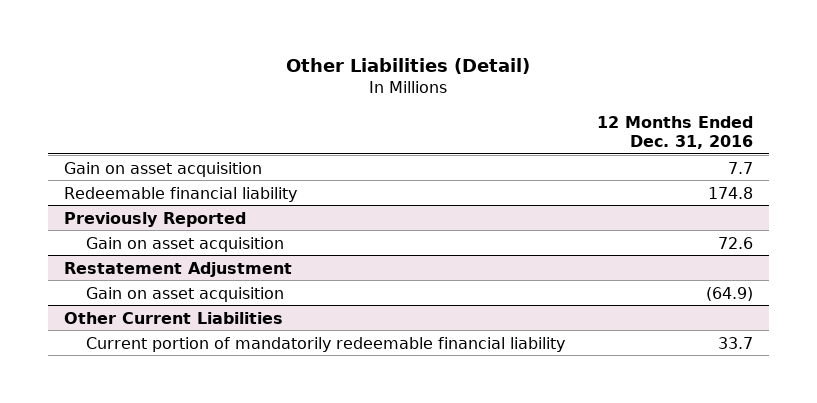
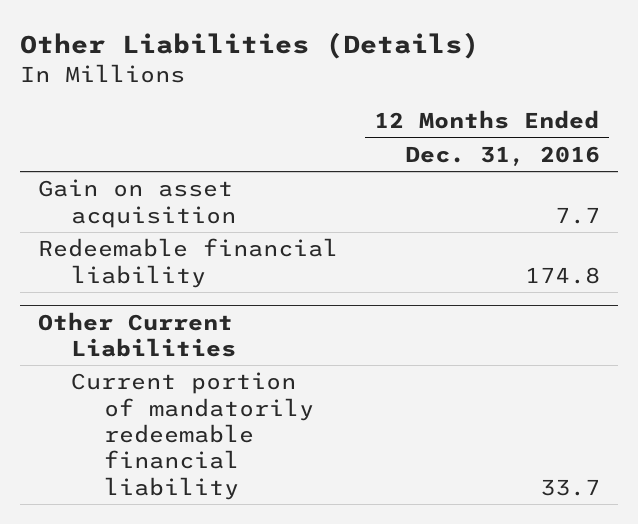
[286,58,531,75] Other Liabilities (Detail) -> [19,32,479,60] Other Liabilities (Details)
[63,211,246,227] Previously Reported -> none
[85,236,284,252] Gain on asset acquisition -> none
[63,261,292,277] Restatement Adjustment -> none
[85,286,284,302] Gain on asset acquisition -> none

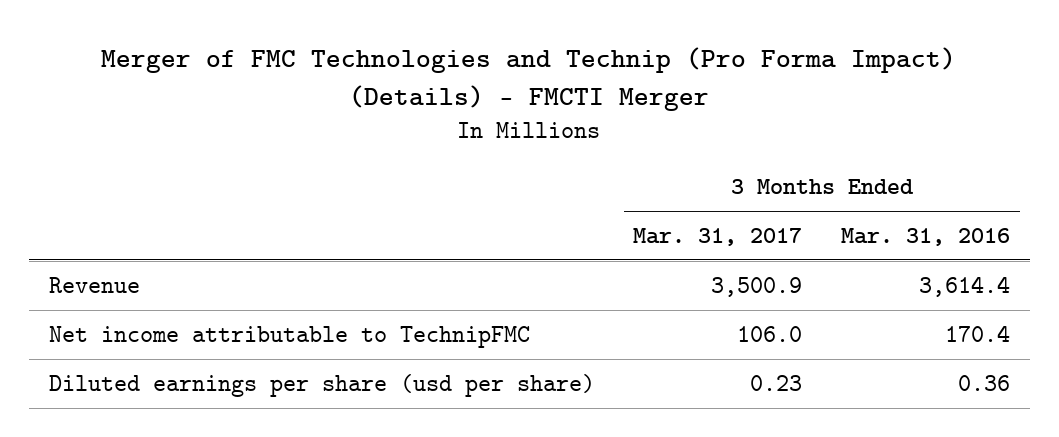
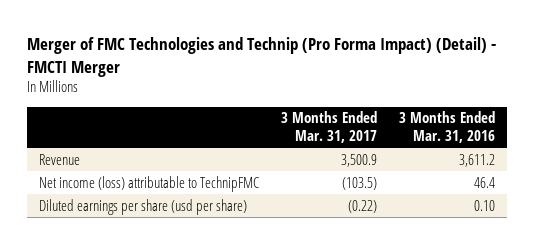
[101,47,957,112] Merger of FMC Technologies and Technip (Pro Forma Impact) (Details) - FMCTI Merger -> [27,36,497,77] Merger of FMC Technologies and Technip (Pro Forma Impact) (Detail) - FMCTI Merger
[919,275,1011,297] 3,614.4 -> [459,153,496,167] 3,611.2
[48,325,530,348] Net income attributable to TechnipFMC -> [38,175,259,192] Net income (loss) attributable to TechnipFMC
[737,325,803,342] 106.0 -> [341,176,377,190] (103.5)
[945,324,1011,342] 170.4 -> [474,176,496,188] 46.4
[750,374,803,391] 0.23 -> [347,199,377,213] (0.22)
[958,374,1011,391] 0.36 -> [474,199,496,211] 0.10

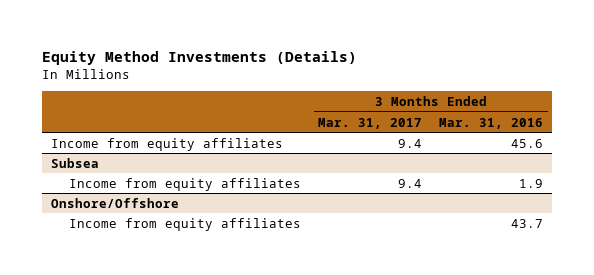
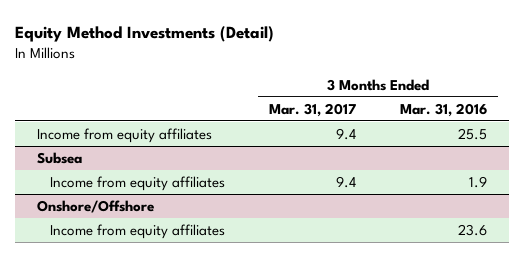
[42,50,358,65] Equity Method Investments (Details) -> [14,25,274,42] Equity Method Investments (Detail)
[511,138,544,148] 45.6 -> [458,127,488,140] 25.5
[511,218,544,228] 43.7 -> [458,223,488,236] 23.6

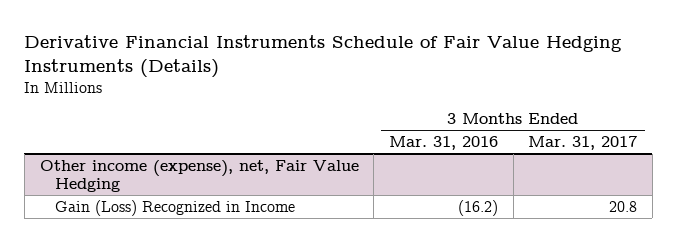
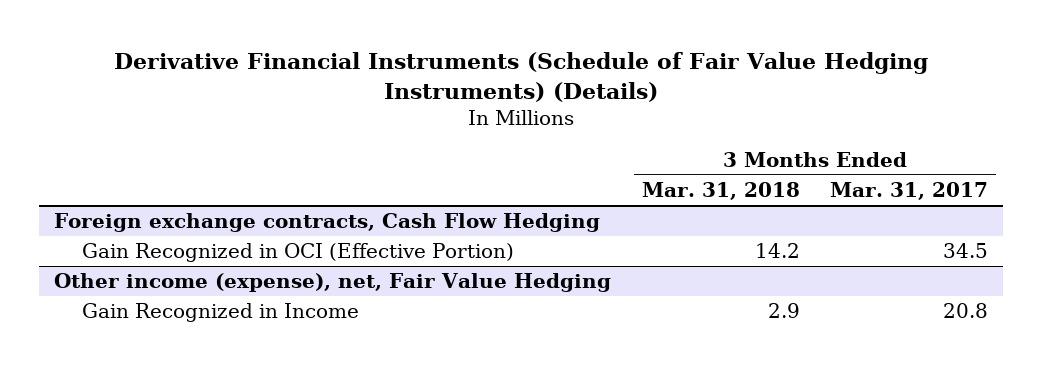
[24,35,623,78] Derivative Financial Instruments Schedule of Fair Value Hedging Instruments (Details) -> [114,52,929,103] Derivative Financial Instruments (Schedule of Fair Value Hedging Instruments) (Details)
[388,136,498,151] Mar. 31, 2016 -> none
none -> [641,182,800,201] Mar. 31, 2018
none -> [54,213,601,233] Foreign exchange contracts, Cash Flow Hedging
none -> [82,243,515,263] Gain Recognized in OCI (Effective Portion)
[54,199,295,216] Gain (Loss) Recognized in Income -> [82,303,360,323] Gain Recognized in Income

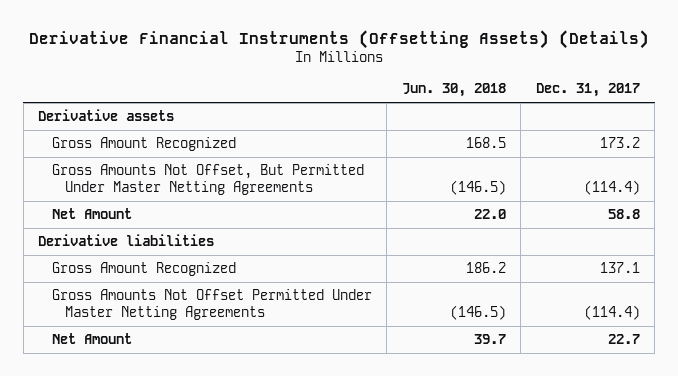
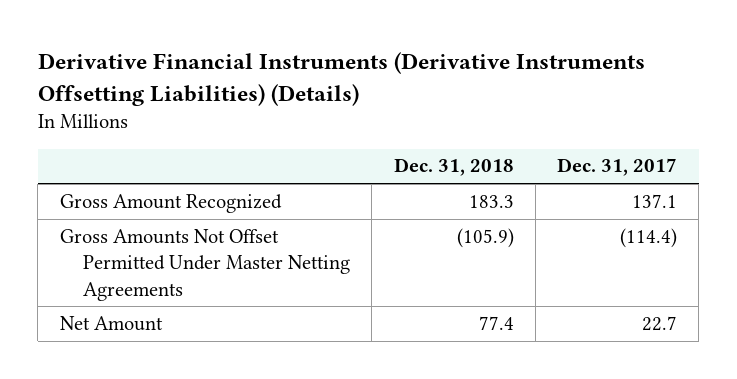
[28,30,649,50] Derivative Financial Instruments (Offsetting Assets) (Details) -> [37,52,645,106] Derivative Financial Instruments (Derivative Instruments Offsetting Liabilities) (Details)
[401,83,506,98] Jun. 30, 2018 -> none
none -> [393,158,514,177] Dec. 31, 2018
[38,109,175,122] Derivative assets -> none
[51,137,236,152] Gross Amount Recognized -> none
[51,164,364,195] Gross Amounts Not Offset, But Permitted Under Master Netting Agreements -> none
[51,208,132,220] Net Amount -> none
[38,234,215,247] Derivative liabilities -> none

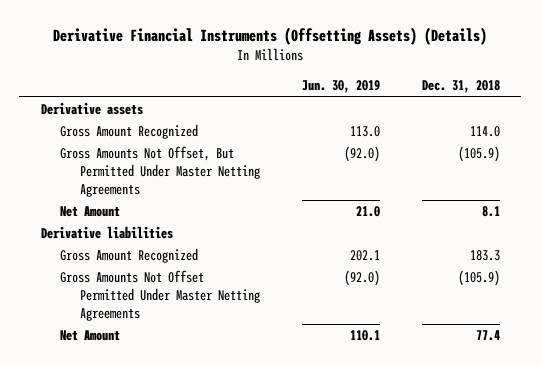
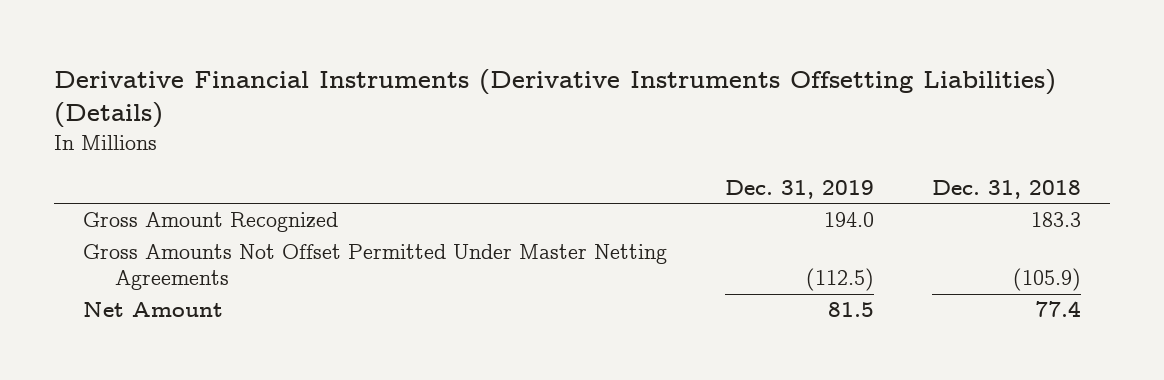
[53,27,488,46] Derivative Financial Instruments (Offsetting Assets) (Details) -> [54,68,1057,129] Derivative Financial Instruments (Derivative Instruments Offsetting Liabilities) (Details)
[301,80,380,94] Jun. 30, 2019 -> none
none -> [725,180,875,200] Dec. 31, 2019
[40,102,143,116] Derivative assets -> none
[60,124,199,140] Gross Amount Recognized -> none
[60,146,260,197] Gross Amounts Not Offset, But Permitted Under Master Netting Agreements -> none
[60,206,121,218] Net Amount -> none
[40,226,173,240] Derivative liabilities -> none

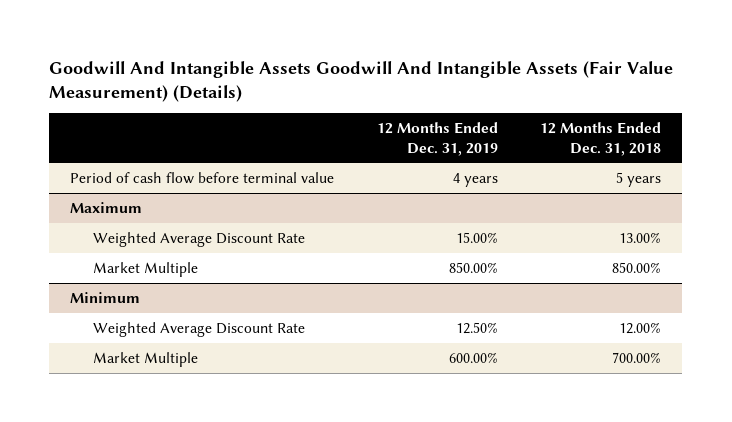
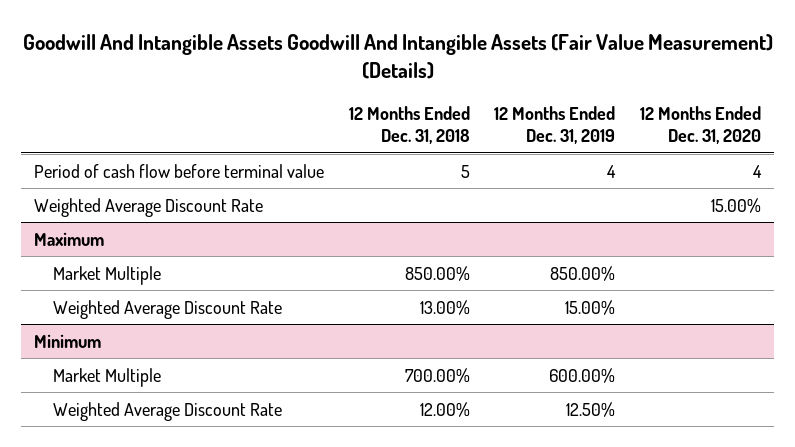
none -> [640,105,762,145] 12 Months Ended Dec. 31, 2020
[452,172,498,187] 4 years -> [607,164,617,178] 4
[616,171,662,187] 5 years -> [460,164,470,178] 5
none -> [33,197,263,217] Weighted Average Discount Rate
[93,231,306,247] Weighted Average Discount Rate -> [52,299,282,319] Weighted Average Discount Rate
[93,321,306,337] Weighted Average Discount Rate -> [52,401,282,421] Weighted Average Discount Rate

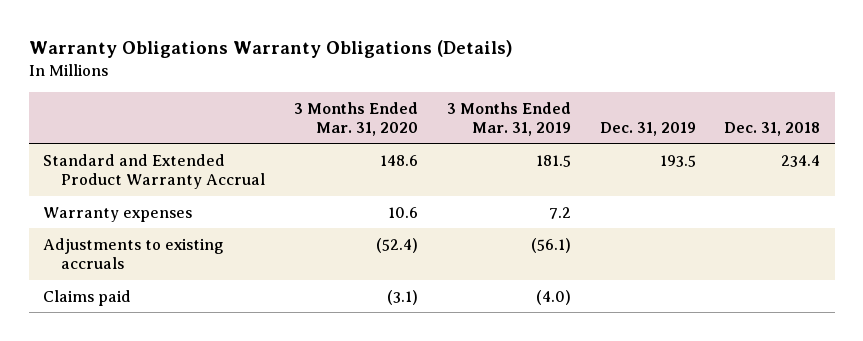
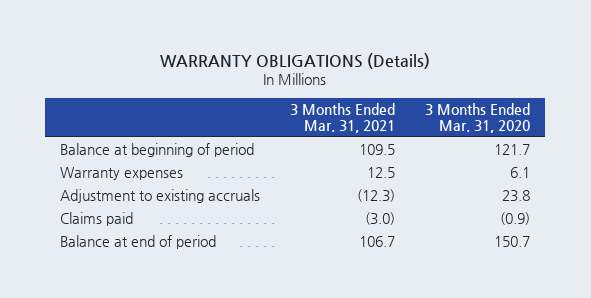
[28,39,513,58] Warranty Obligations Warranty Obligations (Details) -> [160,53,431,70] WARRANTY OBLIGATIONS (Details)
[446,101,571,136] 3 Months Ended Mar. 31, 2019 -> none
[599,121,696,136] Dec. 31, 2019 -> none
[724,121,821,136] Dec. 31, 2018 -> none
none -> [290,102,396,133] 3 Months Ended Mar. 31, 2021
[42,153,266,190] Standard and Extended Product Warranty Accrual -> none
none -> [60,143,255,158] Balance at beginning of period
[388,206,419,218] 10.6 -> [510,167,531,179] 6.1
[42,237,224,270] Adjustments to existing accruals -> [60,189,261,204] Adjustment to existing accruals
[376,237,419,253] (52.4) -> [502,190,531,203] 23.8
[387,289,419,305] (3.1) -> [500,212,531,226] (0.9)
none -> [60,235,217,250] Balance at end of period

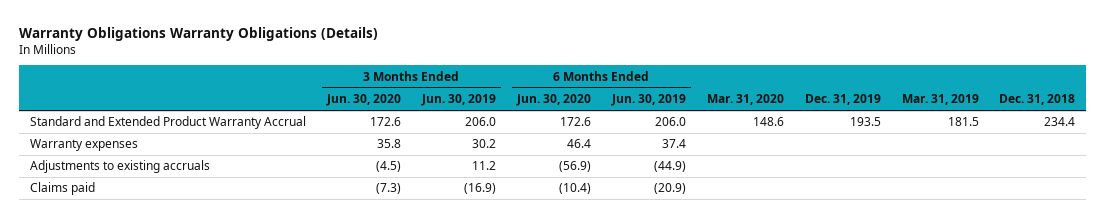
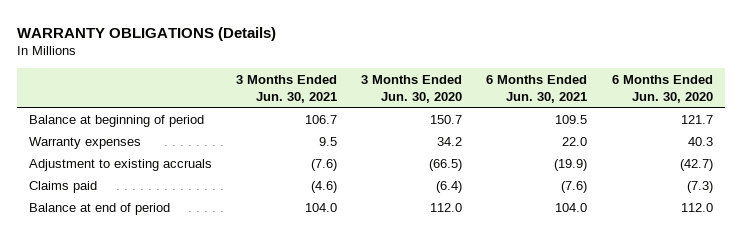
[19,26,379,41] Warranty Obligations Warranty Obligations (Details) -> [17,26,277,41] WARRANTY OBLIGATIONS (Details)
[420,94,496,107] Jun. 30, 2019 -> none
[610,94,686,107] Jun. 30, 2019 -> none
[706,94,784,106] Mar. 31, 2020 -> none
[804,94,881,106] Dec. 31, 2019 -> none
[901,94,979,106] Mar. 31, 2019 -> none
[999,94,1076,106] Dec. 31, 2018 -> none
none -> [236,74,338,103] 3 Months Ended Jun. 30, 2021
none -> [486,74,588,103] 6 Months Ended Jun. 30, 2021
[29,116,306,130] Standard and Extended Product Warranty Accrual -> none
none -> [29,114,205,127] Balance at beginning of period
[376,139,401,149] 35.8 -> [437,136,463,146] 34.2
[566,139,591,149] 46.4 -> [687,136,713,146] 40.3
[29,160,210,174] Adjustments to existing accruals -> [29,158,213,171] Adjustment to existing accruals
[375,161,401,173] (4.5) -> [429,158,463,171] (66.5)
[558,161,591,173] (56.9) -> [679,158,713,171] (42.7)
[375,183,401,195] (7.3) -> [436,180,463,193] (6.4)
[558,183,591,195] (10.4) -> [686,180,713,193] (7.3)
none -> [29,202,171,215] Balance at end of period

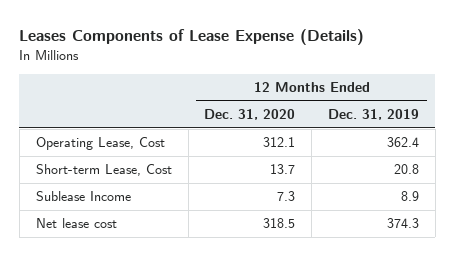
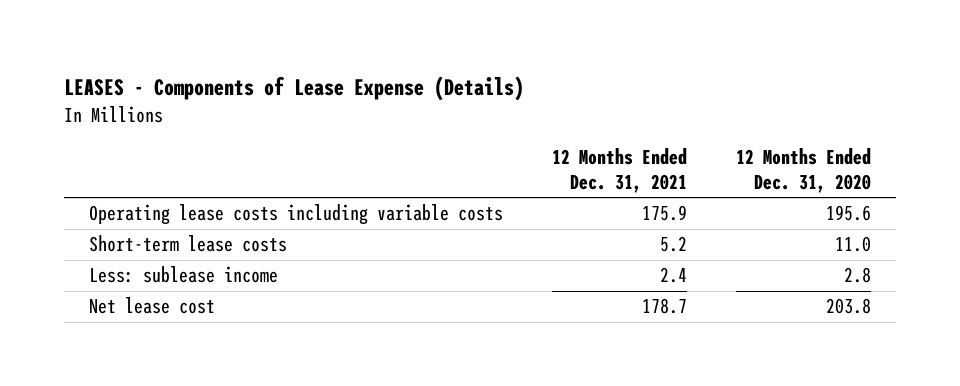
[19,28,365,45] Leases Components of Lease Expense (Details) -> [64,76,525,102] LEASES - Components of Lease Expense (Details)
[328,108,420,120] Dec. 31, 2019 -> none
none -> [552,147,688,193] 12 Months Ended Dec. 31, 2021
[35,137,165,151] Operating Lease, Cost -> [88,204,503,226] Operating lease costs including variable costs
[263,137,296,148] 312.1 -> [826,205,872,222] 195.6
[35,164,172,177] Short-term Lease, Cost -> [88,235,287,253] Short-term lease costs
[270,164,296,175] 13.7 -> [835,236,872,253] 11.0
[35,191,131,202] Sublease Income -> [88,266,278,284] Less: sublease income
[277,191,296,202] 7.3 -> [844,267,872,284] 2.8
[263,218,296,229] 318.5 -> [826,298,872,315] 203.8

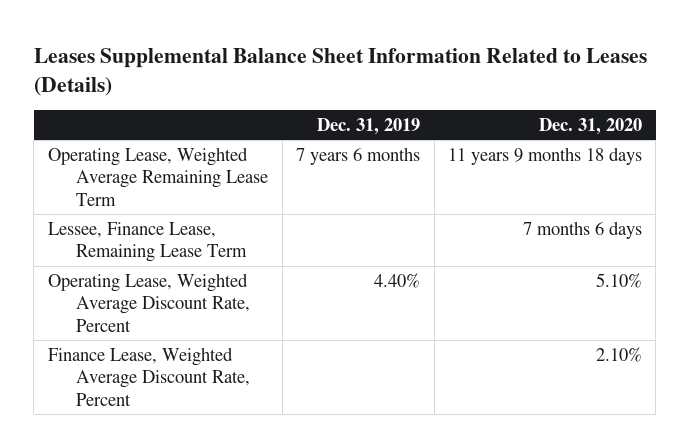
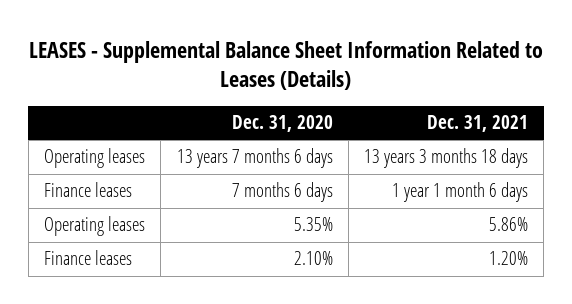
[33,47,647,96] Leases Supplemental Balance Sheet Information Related to Leases (Details) -> [29,40,544,90] LEASES - Supplemental Balance Sheet Information Related to Leases (Details)
[317,118,421,136] Dec. 31, 2019 -> none
none -> [427,115,529,133] Dec. 31, 2021
[47,146,269,206] Operating Lease, Weighted Average Remaining Lease Term -> none
[47,272,251,332] Operating Lease, Weighted Average Discount Rate, Percent -> none
none -> [44,148,146,169] Operating leases
[47,221,248,263] Lessee, Finance Lease, Remaining Lease Term -> [44,182,133,198] Finance leases
none -> [44,216,146,237] Operating leases
[47,346,251,406] Finance Lease, Weighted Average Discount Rate, Percent -> [44,250,133,266] Finance leases

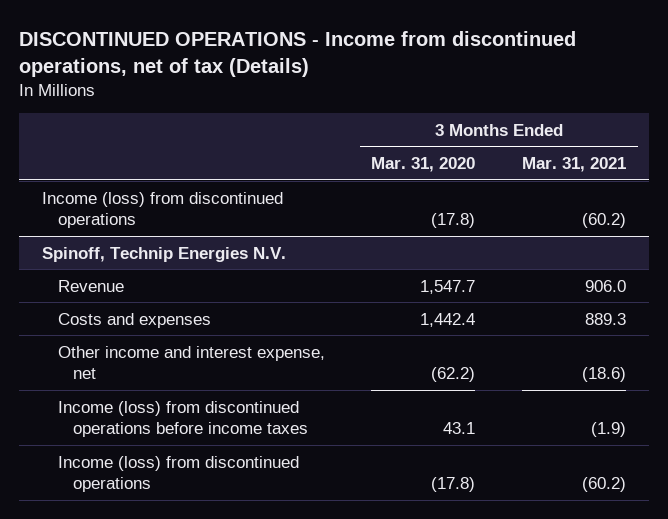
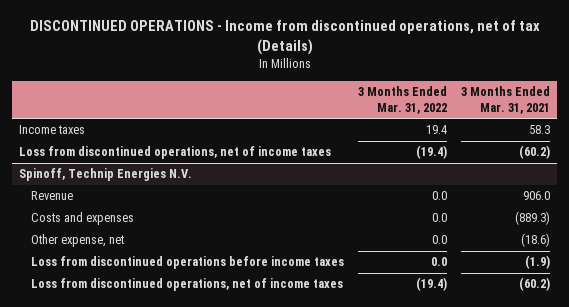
[371,157,476,173] Mar. 31, 2020 -> none
none -> [358,85,448,115] 3 Months Ended Mar. 31, 2022
none -> [18,125,85,135] Income taxes
[42,191,284,229] Income (loss) from discontinued operations -> [18,146,331,160] Loss from discontinued operations, net of income taxes
[584,312,626,325] 889.3 -> [515,211,551,226] (889.3)
[57,345,325,380] Other income and interest expense, net -> [30,234,124,248] Other expense, net
[57,400,308,438] Income (loss) from discontinued operations before income taxes -> [30,256,344,270] Loss from discontinued operations before income taxes
[57,455,299,493] Income (loss) from discontinued operations -> [30,278,343,292] Loss from discontinued operations, net of income taxes

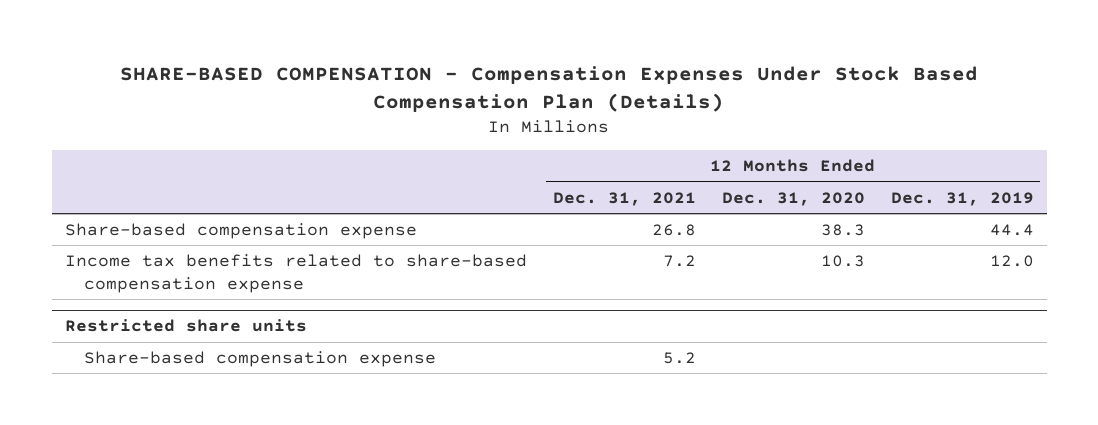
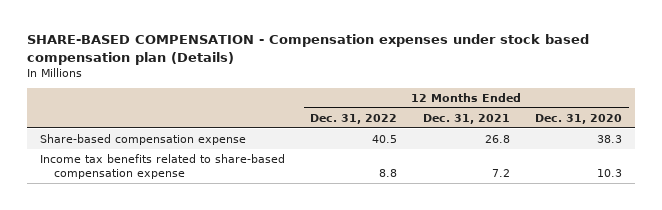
[120,65,979,112] SHARE-BASED COMPENSATION - Compensation Expenses Under Stock Based Compensation Plan (Details) -> [26,34,589,65] SHARE-BASED COMPENSATION - Compensation expenses under stock based compensation plan (Details)
[890,191,1034,206] Dec. 31, 2019 -> none
none -> [310,113,398,124] Dec. 31, 2022
[64,319,307,333] Restricted share units -> none
[83,351,436,368] Share-based compensation expense -> none

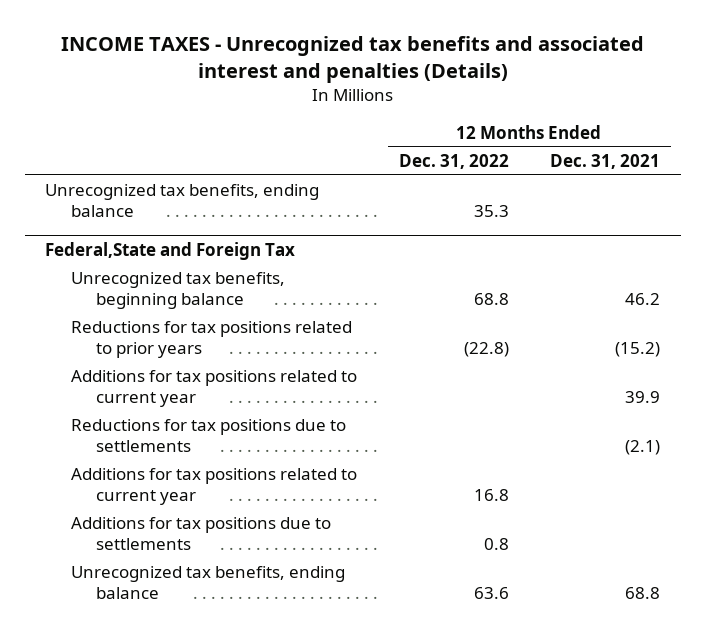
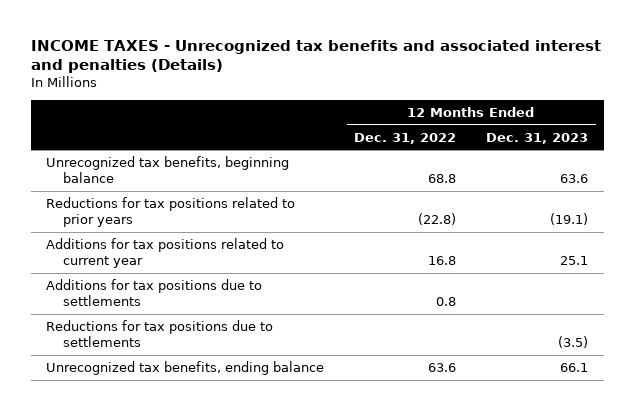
[550,153,661,169] Dec. 31, 2021 -> none
none -> [486,132,589,144] Dec. 31, 2023
[45,184,320,218] Unrecognized tax benefits, ending balance -> none
[45,241,296,260] Federal,State and Foreign Tax -> none
[70,370,357,408] Additions for tax positions related to current year -> none
[70,419,346,453] Reductions for tax positions due to settlements -> none
none -> [46,319,274,348] Reductions for tax positions due to settlements

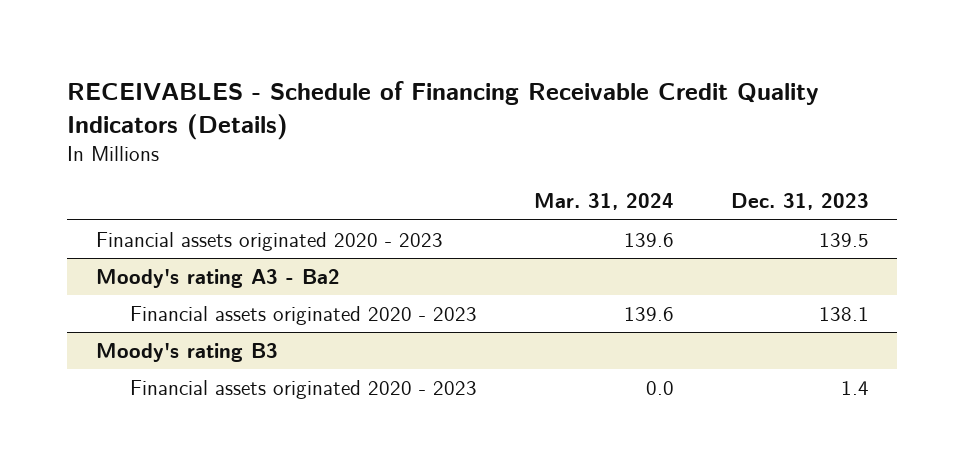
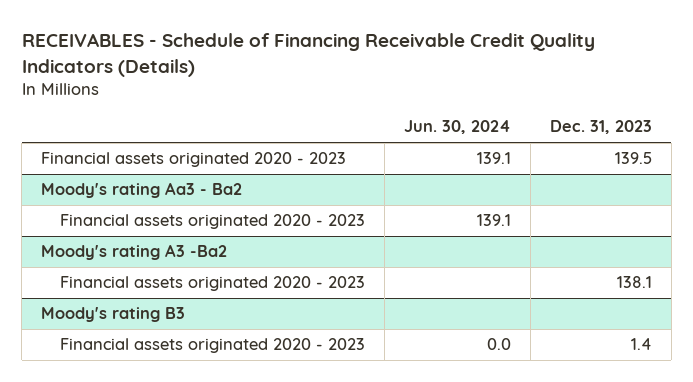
[533,193,674,211] Mar. 31, 2024 -> none
none -> [403,120,511,135] Jun. 30, 2024
none -> [41,182,243,199] Moody's rating Aa3 - Ba2
none -> [60,214,366,230] Financial assets originated 2020 - 2023
[95,268,340,288] Moody's rating A3 - Ba2 -> [41,244,228,261] Moody's rating A3 -Ba2

